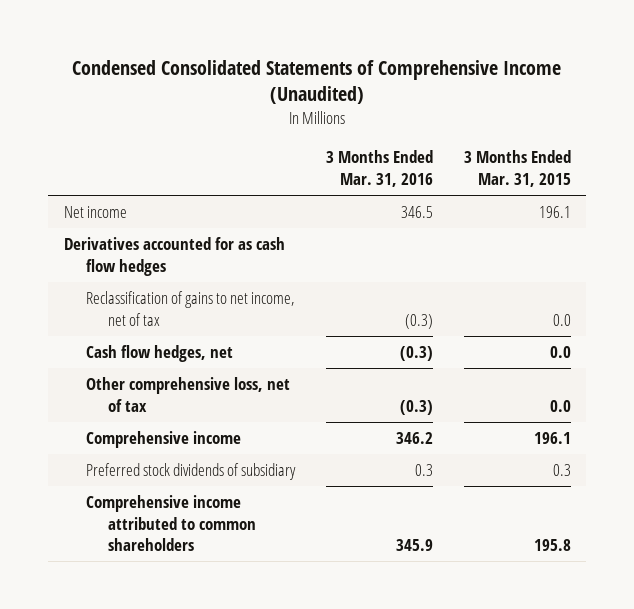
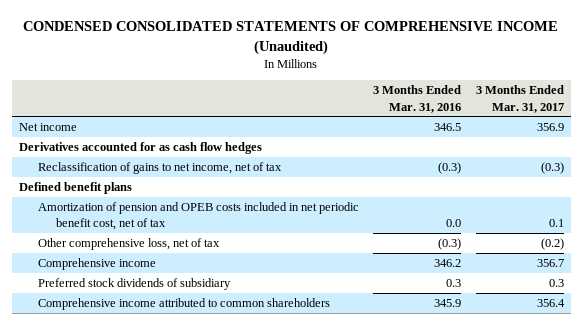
[72,59,562,105] Condensed Consolidated Statements of Comprehensive Income (Unaudited) -> [23,21,559,55] CONDENSED CONSOLIDATED STATEMENTS OF COMPREHENSIVE INCOME (Unaudited)
[463,150,571,188] 3 Months Ended Mar. 31, 2015 -> none
none -> [475,85,564,113] 3 Months Ended Mar. 31, 2017
[85,345,233,363] Cash flow hedges, net -> none
none -> [19,181,133,194] Defined benefit plans
none -> [37,201,359,231] Amortization of pension and OPEB costs included in net periodic benefit cost, net of tax

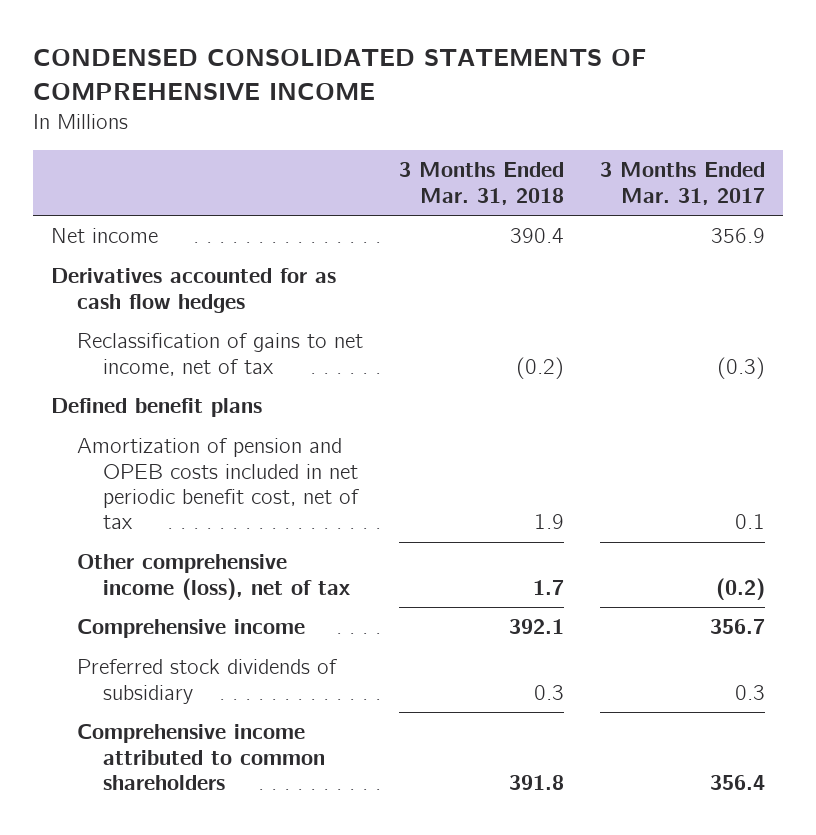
[23,21,559,55] CONDENSED CONSOLIDATED STATEMENTS OF COMPREHENSIVE INCOME (Unaudited) -> [33,49,647,100] CONDENSED CONSOLIDATED STATEMENTS OF COMPREHENSIVE INCOME
[373,85,462,113] 3 Months Ended Mar. 31, 2016 -> none
none -> [398,162,564,205] 3 Months Ended Mar. 31, 2018
[37,237,220,250] Other comprehensive loss, net of tax -> [77,554,351,600] Other comprehensive income (loss), net of tax

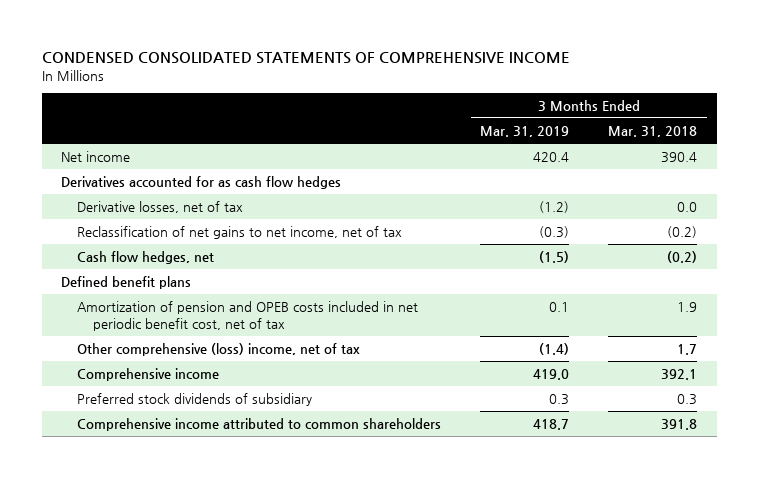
[599,162,765,205] 3 Months Ended Mar. 31, 2017 -> none
none -> [480,126,570,138] Mar. 31, 2019
none -> [77,201,244,214] Derivative losses, net of tax
[77,333,364,376] Reclassification of gains to net income, net of tax -> [77,226,403,240] Reclassification of net gains to net income, net of tax
none -> [77,251,215,265] Cash flow hedges, net
[77,554,351,600] Other comprehensive income (loss), net of tax -> [77,343,361,357] Other comprehensive (loss) income, net of tax

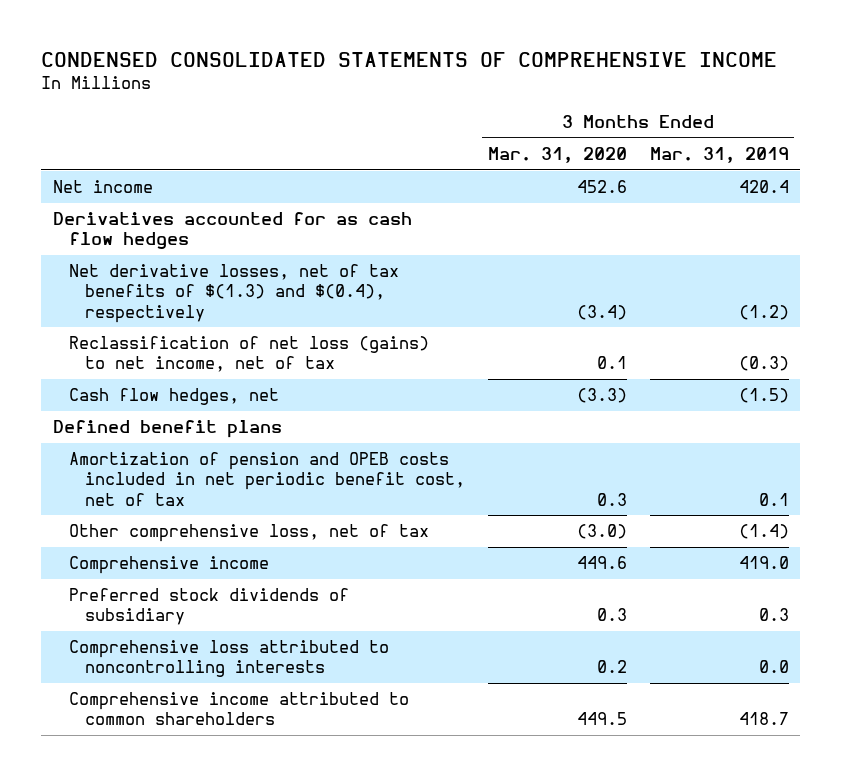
[608,126,698,138] Mar. 31, 2018 -> none
none -> [487,146,627,163] Mar. 31, 2020
[77,201,244,214] Derivative losses, net of tax -> [68,264,399,323] Net derivative losses, net of tax benefits of $(1.3) and $(0.4), respectively
[77,226,403,240] Reclassification of net gains to net income, net of tax -> [68,336,429,373] Reclassification of net loss (gains) to net income, net of tax
[77,343,361,357] Other comprehensive (loss) income, net of tax -> [68,524,429,543] Other comprehensive loss, net of tax
none -> [68,640,389,678] Comprehensive loss attributed to noncontrolling interests

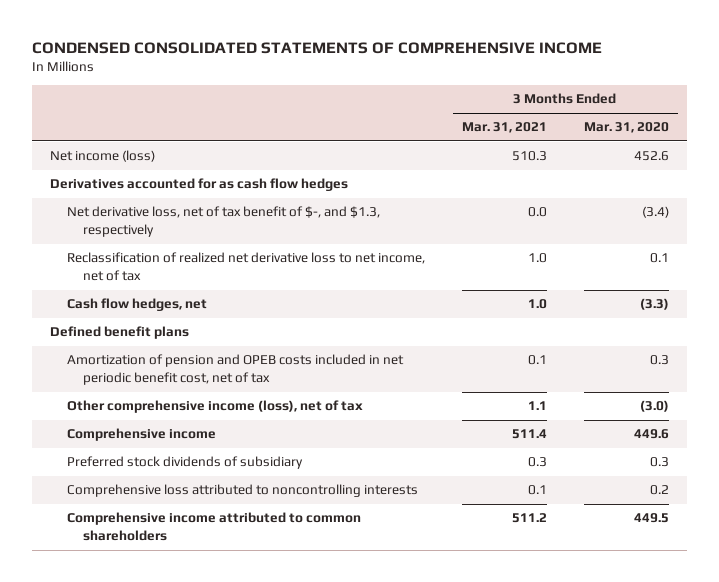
[649,146,789,163] Mar. 31, 2019 -> none
none -> [461,122,547,134] Mar. 31, 2021
[52,180,153,194] Net income -> [50,150,156,163] Net income (loss)
[68,264,399,323] Net derivative losses, net of tax benefits of $(1.3) and $(0.4), respectively -> [66,206,380,238] Net derivative loss, net of tax benefit of $-, and $1.3, respectively
[68,336,429,373] Reclassification of net loss (gains) to net income, net of tax -> [66,252,425,282] Reclassification of realized net derivative loss to net income, net of tax
[68,524,429,543] Other comprehensive loss, net of tax -> [66,400,363,414] Other comprehensive income (loss), net of tax

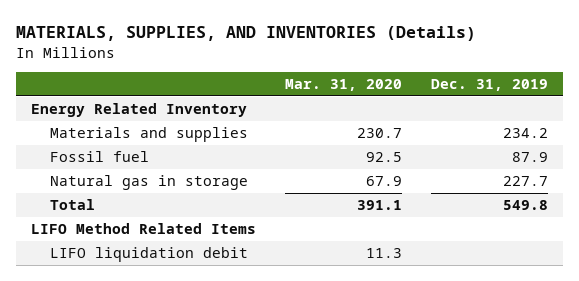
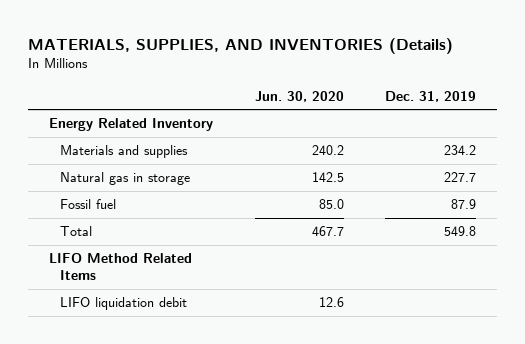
[285,79,403,92] Mar. 31, 2020 -> none
none -> [254,90,344,102] Jun. 30, 2020
[50,150,150,162] Fossil fuel -> [59,199,116,210] Fossil fuel

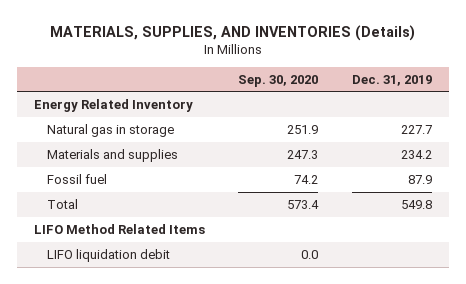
[254,90,344,102] Jun. 30, 2020 -> none
none -> [238,74,319,87] Sep. 30, 2020
[59,145,188,159] Materials and supplies -> [46,148,178,162] Materials and supplies

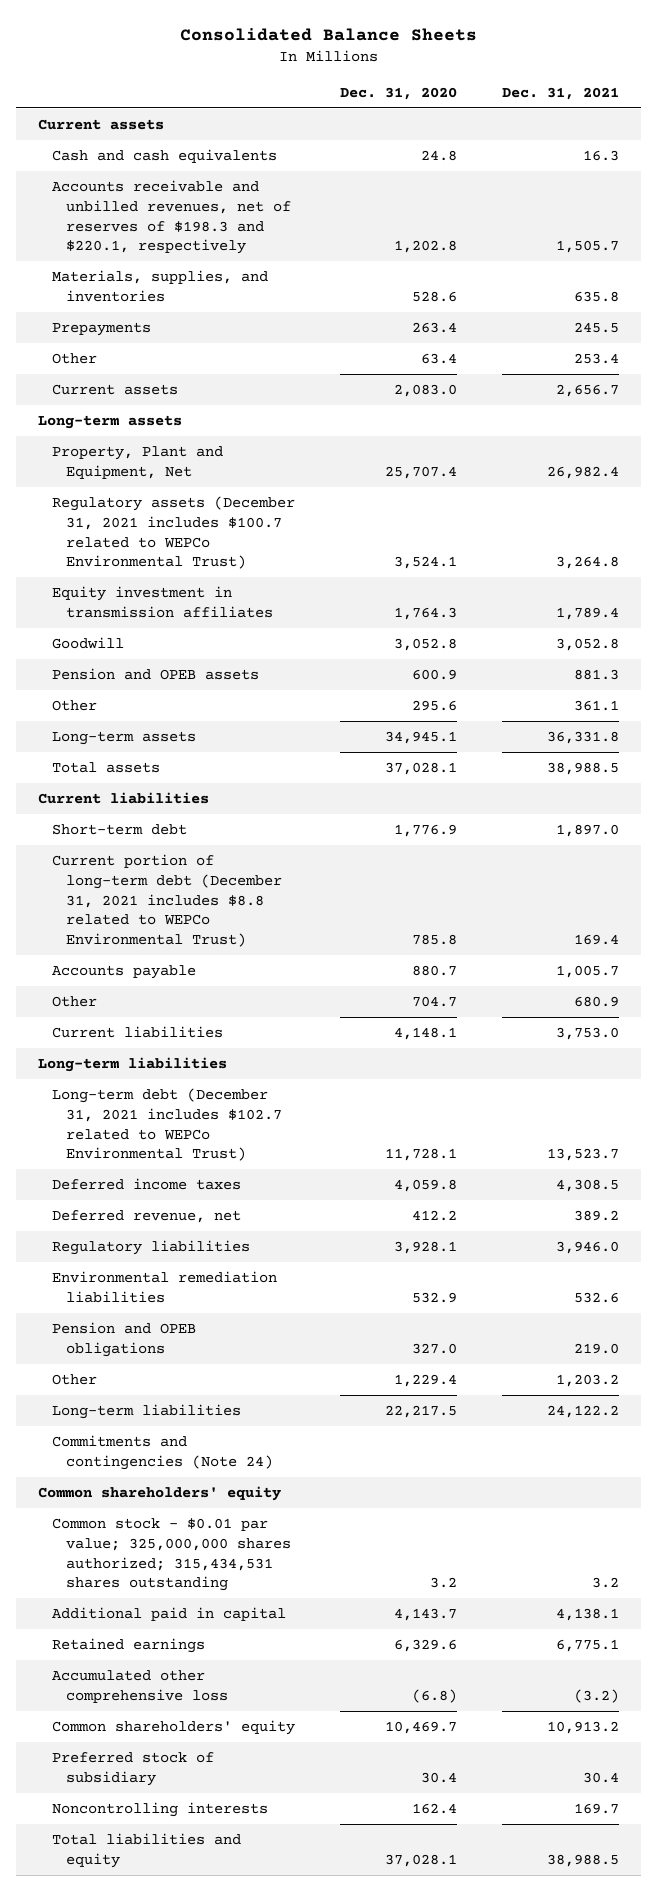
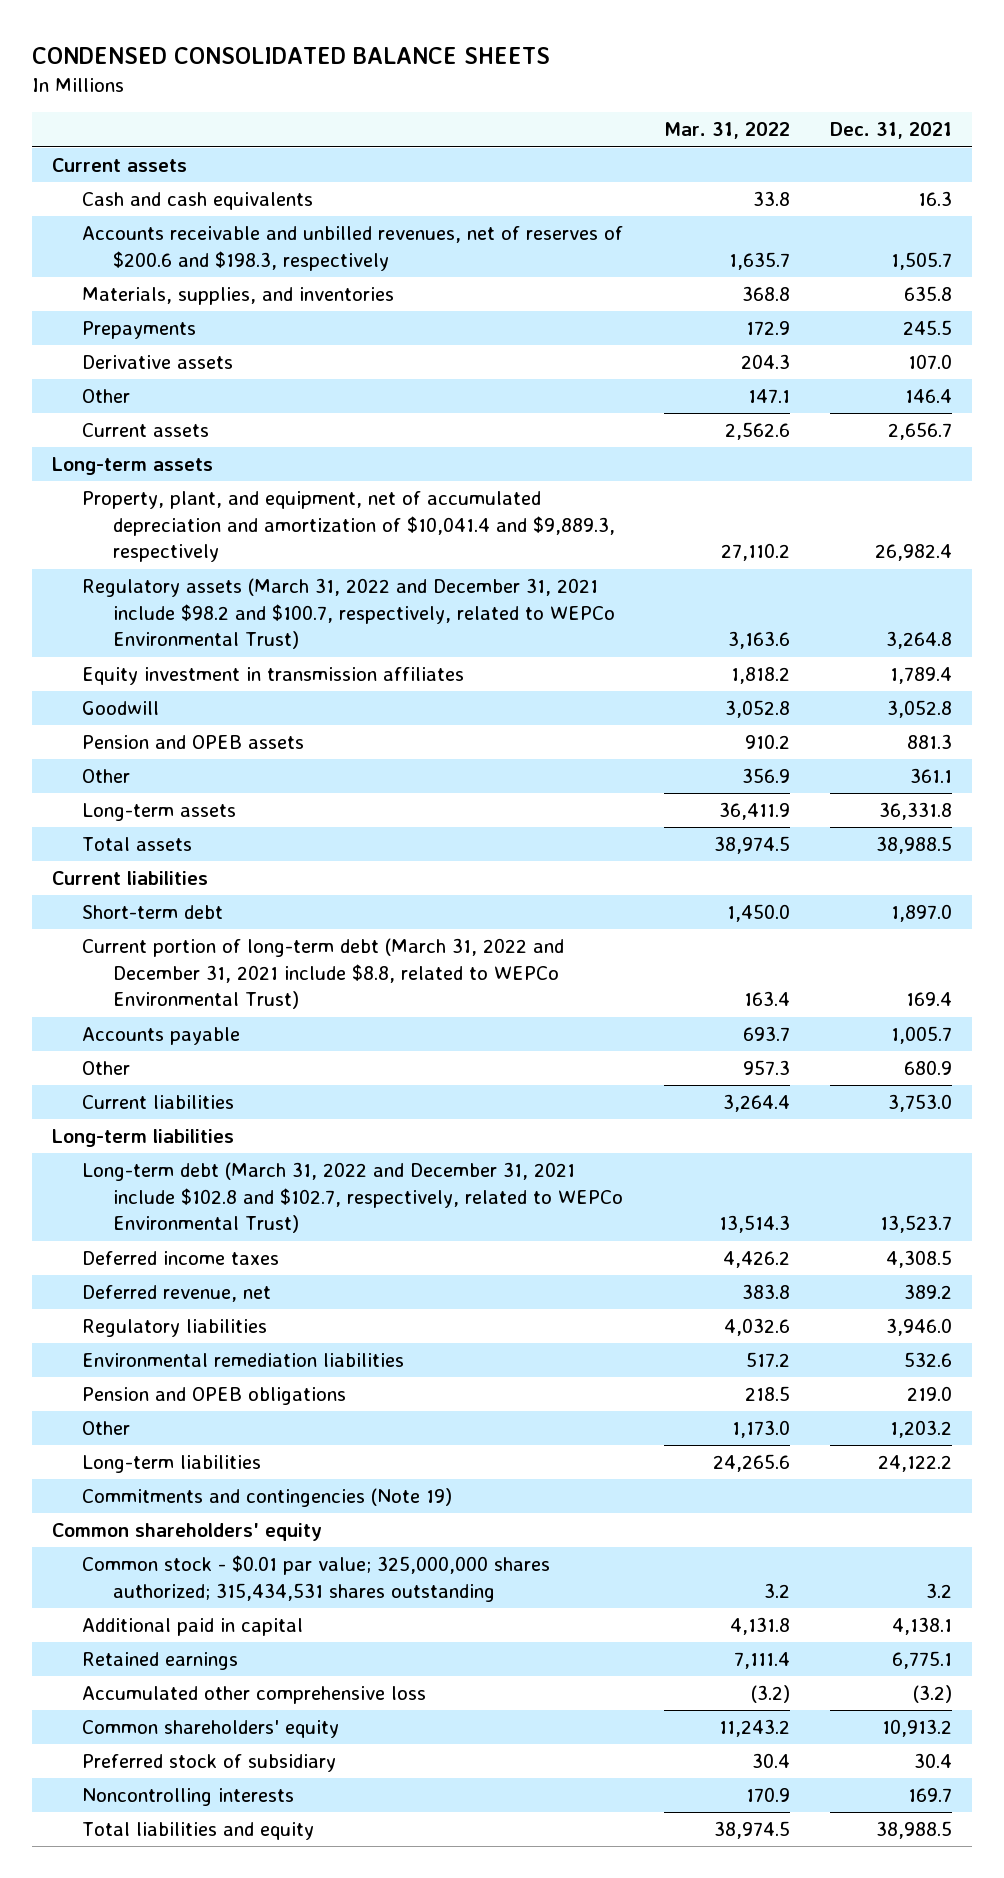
[179,28,477,42] Consolidated Balance Sheets -> [31,46,550,64] CONDENSED CONSOLIDATED BALANCE SHEETS
[340,86,458,100] Dec. 31, 2020 -> none
none -> [663,122,790,140] Mar. 31, 2022
[52,180,292,255] Accounts receivable and unbilled revenues, net of reserves of $198.3 and $220.1, respectively -> [82,226,624,271] Accounts receivable and unbilled revenues, net of reserves of $200.6 and $198.3, respectively
none -> [82,355,234,370] Derivative assets
[573,353,619,365] 253.4 -> [904,389,952,404] 146.4
[52,446,224,479] Property, Plant and Equipment, Net -> [82,491,615,563] Property, plant, and equipment, net of accumulated depreciation and amortization of $10,041.4 and $9,889.3, respectively
[52,496,296,570] Regulatory assets (December 31, 2021 includes $100.7 related to WEPCo Environmental Trust) -> [82,578,615,650] Regulatory assets (March 31, 2022 and December 31, 2021 include $98.2 and $100.7, respectively, related to WEPCo Environmental Trust)
[52,854,283,948] Current portion of long-term debt (December 31, 2021 includes $8.8 related to WEPCo Environmental Trust) -> [82,938,565,1010] Current portion of long-term debt (March 31, 2022 and December 31, 2021 include $8.8, related to WEPCo Environmental Trust)
[52,1088,283,1162] Long-term debt (December 31, 2021 includes $102.7 related to WEPCo Environmental Trust) -> [82,1162,623,1234] Long-term debt (March 31, 2022 and December 31, 2021 include $102.8 and $102.7, respectively, related to WEPCo Environmental Trust)
[52,1435,274,1470] Commitments and contingencies (Note 24) -> [82,1488,453,1508] Commitments and contingencies (Note 19)

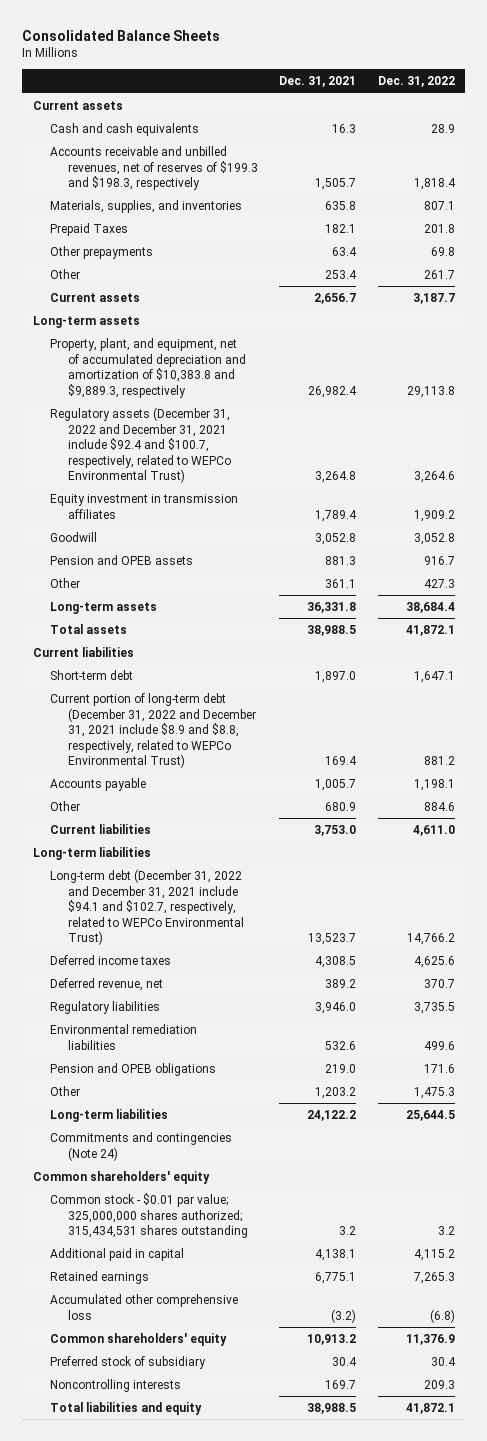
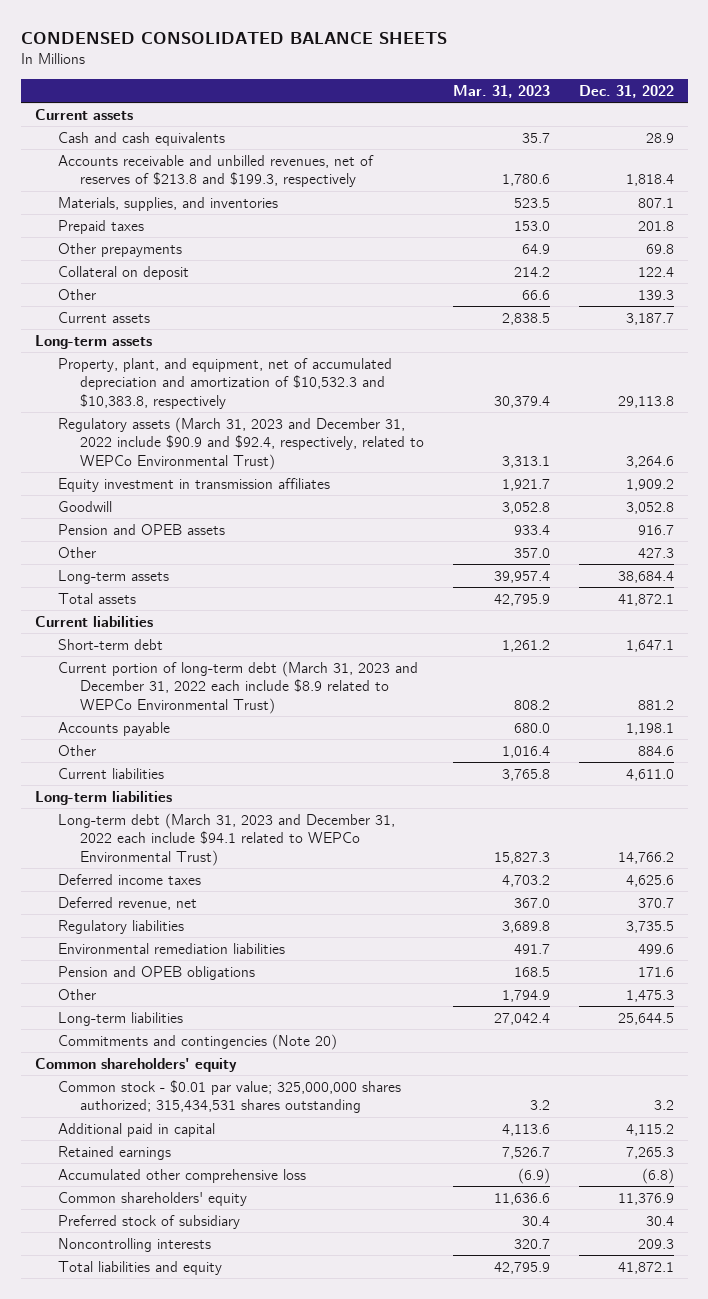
[22,29,221,41] Consolidated Balance Sheets -> [20,31,447,44] CONDENSED CONSOLIDATED BALANCE SHEETS
[279,76,357,88] Dec. 31, 2021 -> none
none -> [452,84,550,98] Mar. 31, 2023
[50,146,258,191] Accounts receivable and unbilled revenues, net of reserves of $199.3 and $198.3, respectively -> [57,154,374,188] Accounts receivable and unbilled revenues, net of reserves of $213.8 and $199.3, respectively
[50,223,129,237] Prepaid Taxes -> [57,219,144,234] Prepaid taxes
none -> [57,265,189,280] Collateral on deposit
[423,270,455,280] 261.7 -> [637,289,674,300] 139.3
[50,338,246,398] Property, plant, and equipment, net of accumulated depreciation and amortization of $10,383.8 and $9,889.3, respectively -> [57,357,392,409] Property, plant, and equipment, net of accumulated depreciation and amortization of $10,532.3 and $10,383.8, respectively
[50,407,231,483] Regulatory assets (December 31, 2022 and December 31, 2021 include $92.4 and $100.7, respectively, related to WEPCo Environmental Trust) -> [57,416,425,470] Regulatory assets (March 31, 2023 and December 31, 2022 include $90.9 and $92.4, respectively, related to WEPCo Environmental Trust)
[50,693,256,768] Current portion of long-term debt (December 31, 2022 and December 31, 2021 include $8.9 and $8.8, respectively, related to WEPCo Environmental Trust) -> [57,660,418,714] Current portion of long-term debt (March 31, 2023 and December 31, 2022 each include $8.9 related to WEPCo Environmental Trust)
[50,869,244,945] Long-term debt (December 31, 2022 and December 31, 2021 include $94.1 and $102.7, respectively, related to WEPCo Environmental Trust) -> [57,812,395,866] Long-term debt (March 31, 2023 and December 31, 2022 each include $94.1 related to WEPCo Environmental Trust)
[50,1132,233,1161] Commitments and contingencies (Note 24) -> [57,1033,337,1050] Commitments and contingencies (Note 20)

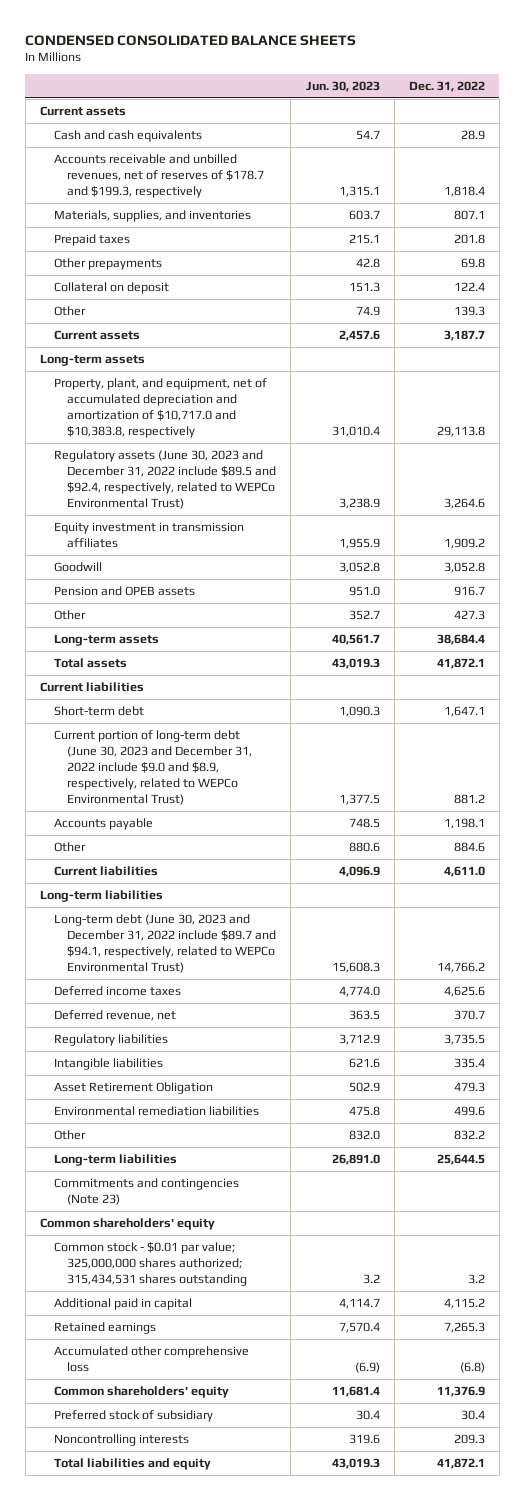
[452,84,550,98] Mar. 31, 2023 -> none
none -> [305,80,380,92] Jun. 30, 2023
[57,154,374,188] Accounts receivable and unbilled revenues, net of reserves of $213.8 and $199.3, respectively -> [53,153,265,199] Accounts receivable and unbilled revenues, net of reserves of $178.7 and $199.3, respectively
[57,357,392,409] Property, plant, and equipment, net of accumulated depreciation and amortization of $10,532.3 and $10,383.8, respectively -> [53,377,267,439] Property, plant, and equipment, net of accumulated depreciation and amortization of $10,717.0 and $10,383.8, respectively
[57,416,425,470] Regulatory assets (March 31, 2023 and December 31, 2022 include $90.9 and $92.4, respectively, related to WEPCo Environmental Trust) -> [53,449,277,510] Regulatory assets (June 30, 2023 and December 31, 2022 include $89.5 and $92.4, respectively, related to WEPCo Environmental Trust)
[57,660,418,714] Current portion of long-term debt (March 31, 2023 and December 31, 2022 each include $8.9 related to WEPCo Environmental Trust) -> [53,729,253,806] Current portion of long-term debt (June 30, 2023 and December 31, 2022 include $9.0 and $8.9, respectively, related to WEPCo Environmental Trust)
[57,812,395,866] Long-term debt (March 31, 2023 and December 31, 2022 each include $94.1 related to WEPCo Environmental Trust) -> [53,913,277,974] Long-term debt (June 30, 2023 and December 31, 2022 include $89.7 and $94.1, respectively, related to WEPCo Environmental Trust)
none -> [53,1057,163,1070] Intangible liabilities
none -> [53,1081,213,1094] Asset Retirement Obligation
[57,965,255,980] Pension and OPEB obligations -> none
[625,989,674,1002] 1,475.3 -> [453,1129,485,1140] 832.2
[57,1033,337,1050] Commitments and contingencies (Note 20) -> [53,1177,239,1206] Commitments and contingencies (Note 23)

